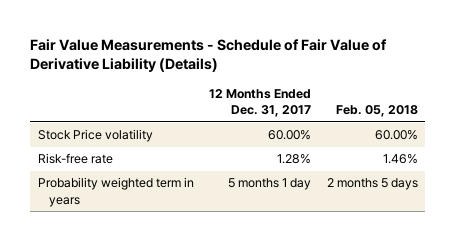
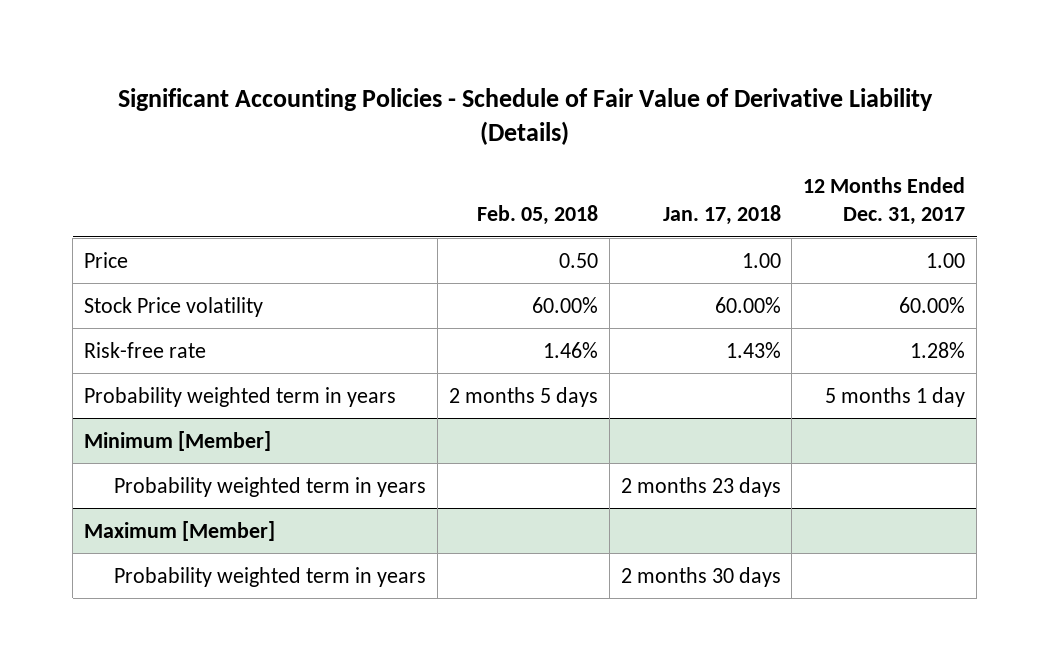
[29,38,387,73] Fair Value Measurements - Schedule of Fair Value of Derivative Liability (Details) -> [117,88,933,146] Significant Accounting Policies - Schedule of Fair Value of Derivative Liability (Details)
none -> [662,205,781,226] Jan. 17, 2018
none -> [84,251,129,268] Price
none -> [84,430,272,451] Minimum [Member]
none -> [114,476,427,497] Probability weighted term in years
none -> [84,520,276,541] Maximum [Member]
none -> [114,566,427,587] Probability weighted term in years

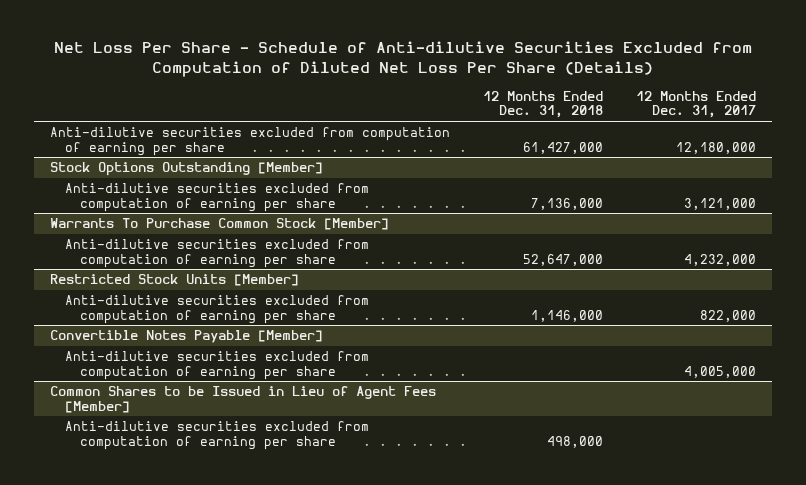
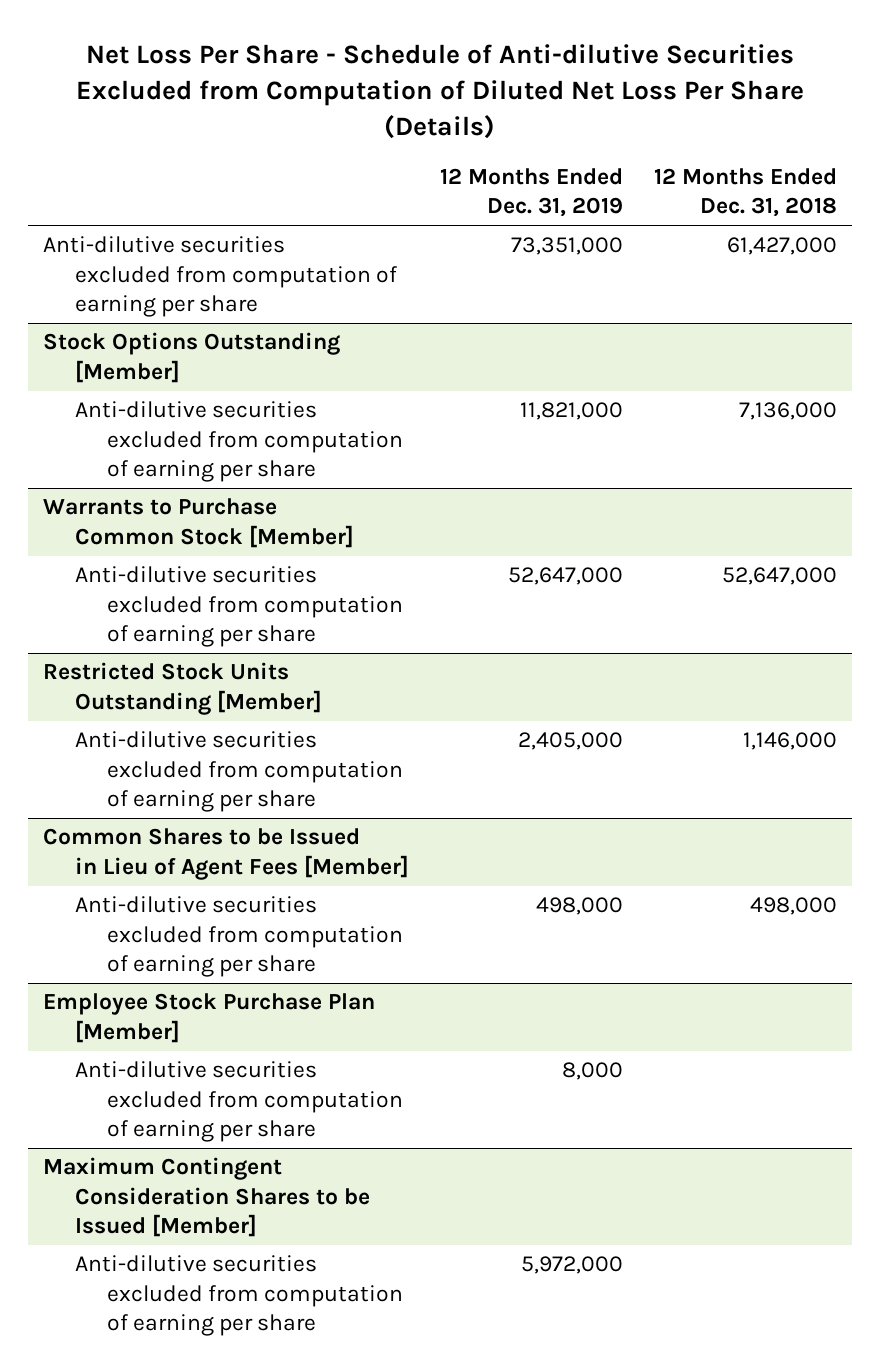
[635,90,756,119] 12 Months Ended Dec. 31, 2017 -> none
none -> [440,167,624,218] 12 Months Ended Dec. 31, 2019
[50,218,390,231] Warrants To Purchase Common Stock [Member] -> [43,498,355,548] Warrants to Purchase Common Stock [Member]
[50,274,300,287] Restricted Stock Units [Member] -> [43,662,323,715] Restricted Stock Units Outstanding [Member]
[50,330,324,344] Convertible Notes Payable [Member] -> none
[65,351,370,380] Anti-dilutive securities excluded from computation of earning per share -> none
none -> [43,993,376,1043] Employee Stock Purchase Plan [Member]
none -> [75,1061,404,1142] Anti-dilutive securities excluded from computation of earning per share
none -> [43,1157,371,1237] Maximum Contingent Consideration Shares to be Issued [Member]
none -> [75,1255,404,1336] Anti-dilutive securities excluded from computation of earning per share

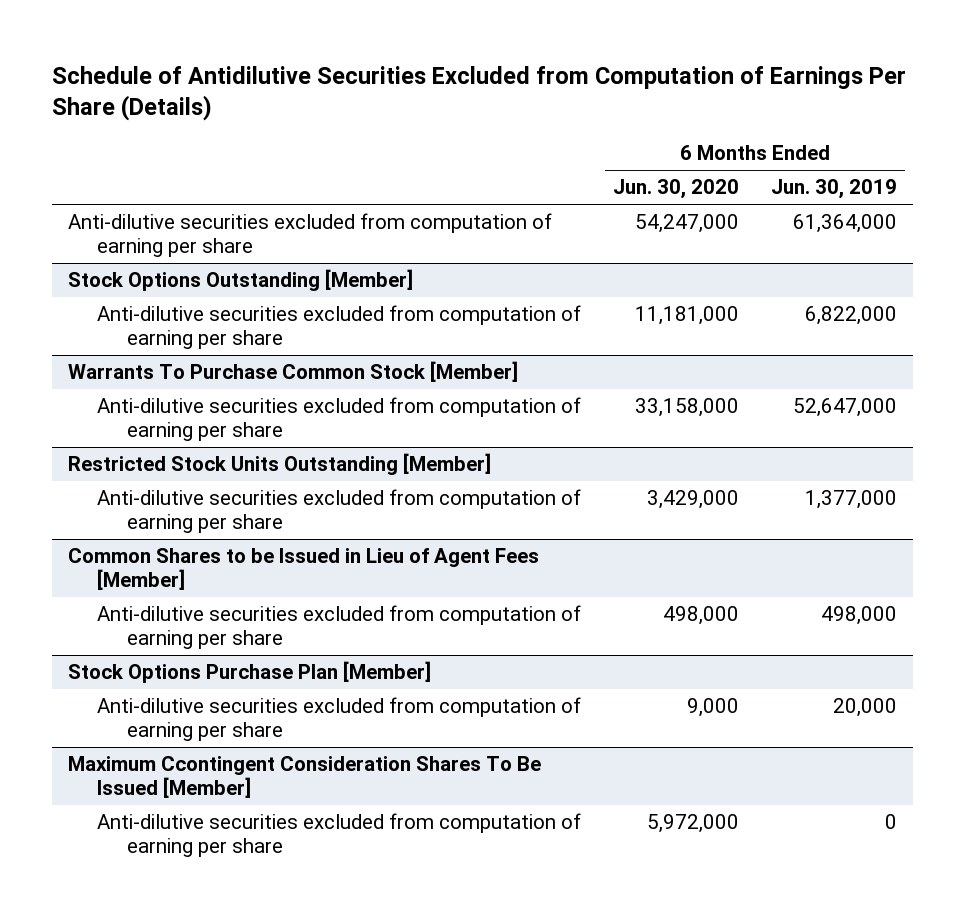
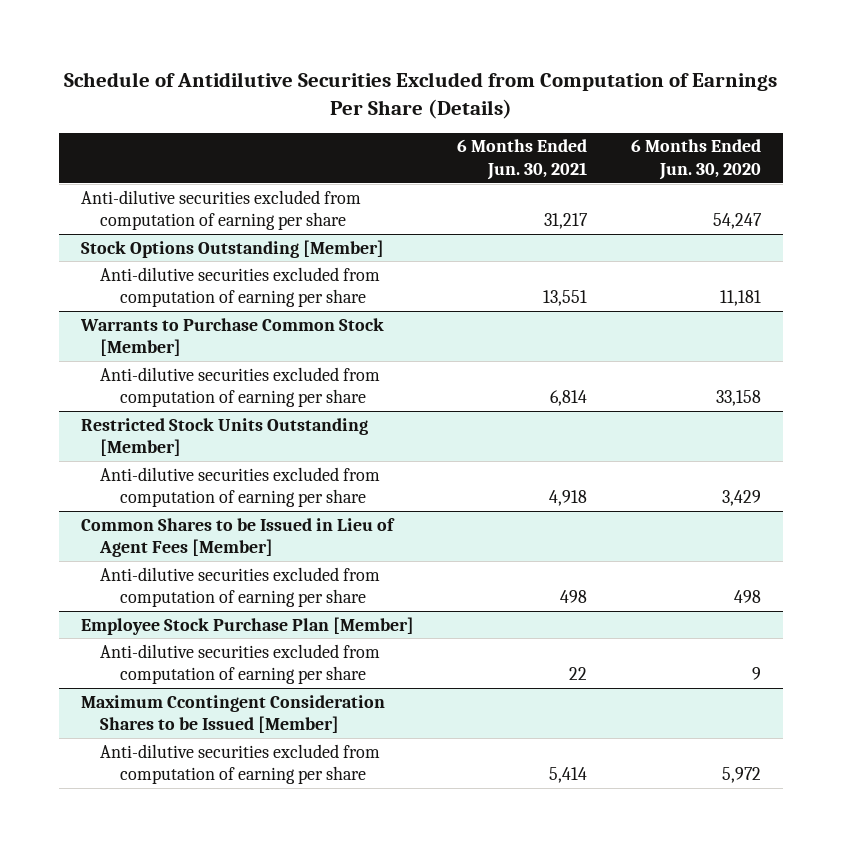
[770,179,897,200] Jun. 30, 2019 -> none
none -> [457,139,588,181] 6 Months Ended Jun. 30, 2021
[635,214,740,234] 54,247,000 -> [712,213,762,230] 54,247
[635,306,740,326] 11,181,000 -> [719,290,761,307] 11,181
[67,361,518,383] Warrants To Purchase Common Stock [Member] -> [79,317,384,357] Warrants to Purchase Common Stock [Member]
[635,398,740,418] 33,158,000 -> [715,390,761,407] 33,158
[647,490,740,510] 3,429,000 -> [721,490,761,507] 3,429
[663,606,740,626] 498,000 -> [733,590,761,604] 498
[67,661,431,684] Stock Options Purchase Plan [Member] -> [80,616,414,635] Employee Stock Purchase Plan [Member]
[687,698,740,718] 9,000 -> [751,667,761,681] 9
[67,756,541,799] Maximum Ccontingent Consideration Shares To Be Issued [Member] -> [80,694,385,734] Maximum Ccontingent Consideration Shares to be Issued [Member]
[647,814,740,834] 5,972,000 -> [721,767,761,784] 5,972

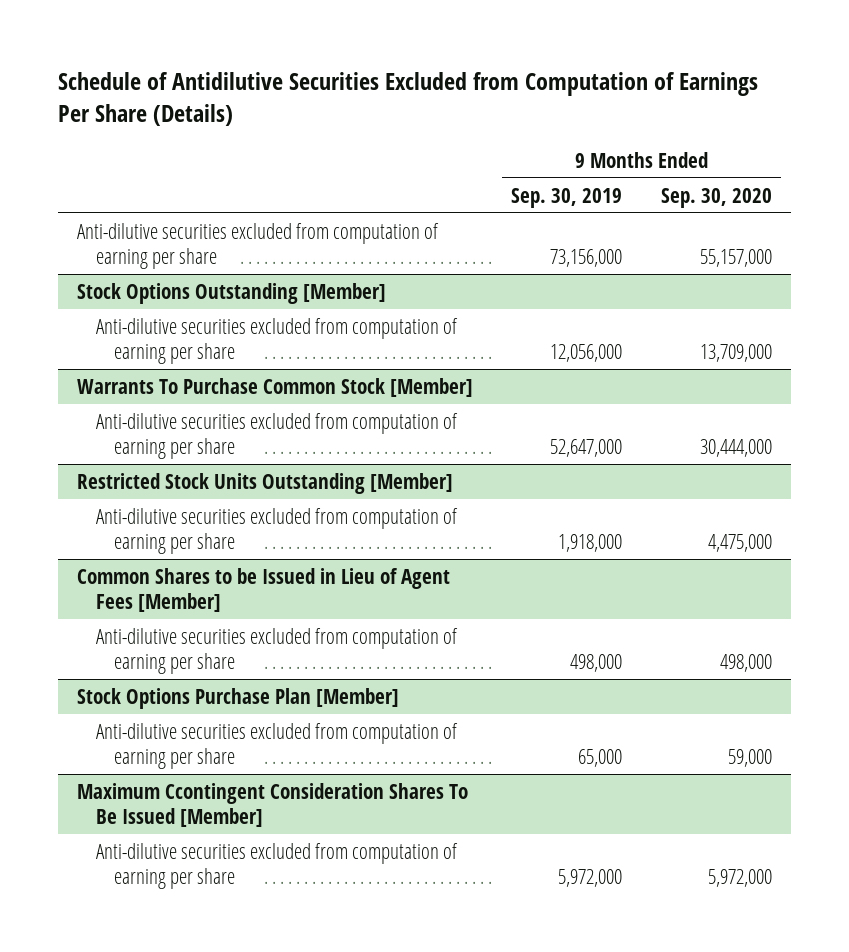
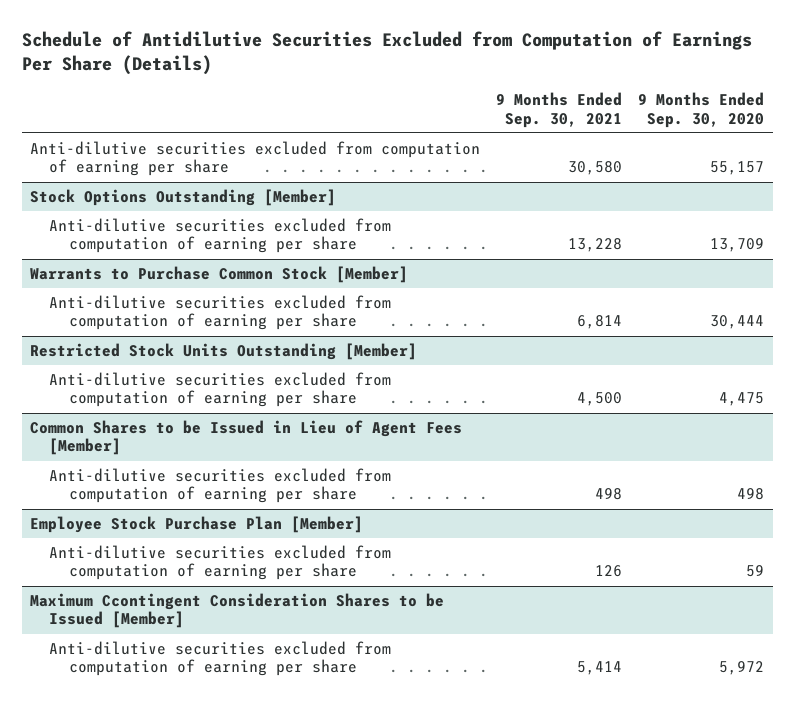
[511,187,623,208] Sep. 30, 2019 -> none
none -> [496,92,623,128] 9 Months Ended Sep. 30, 2021
[699,248,772,267] 55,157,000 -> [710,161,765,176] 55,157
[699,343,772,362] 13,709,000 -> [710,238,765,253] 13,709
[76,377,473,397] Warrants To Purchase Common Stock [Member] -> [29,266,408,284] Warrants to Purchase Common Stock [Member]
[699,438,772,457] 30,444,000 -> [710,315,765,330] 30,444
[707,533,772,552] 4,475,000 -> [719,392,765,407] 4,475
[719,653,772,672] 498,000 -> [737,488,765,501] 498
[76,687,399,709] Stock Options Purchase Plan [Member] -> [29,516,363,534] Employee Stock Purchase Plan [Member]
[727,748,772,767] 59,000 -> [746,565,765,578] 59
[76,782,468,827] Maximum Ccontingent Consideration Shares To Be Issued [Member] -> [29,593,444,629] Maximum Ccontingent Consideration Shares to be Issued [Member]
[707,868,772,887] 5,972,000 -> [719,661,765,676] 5,972

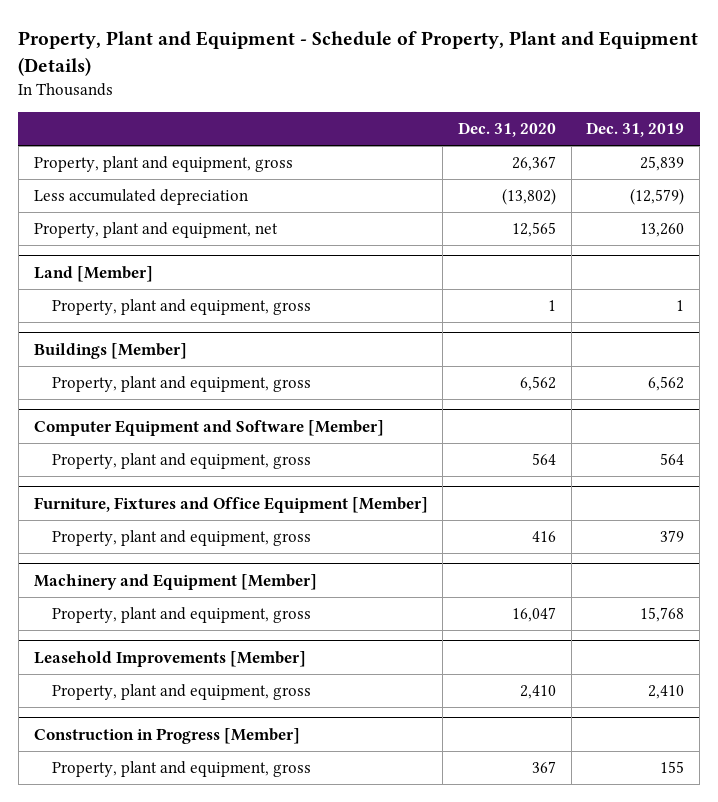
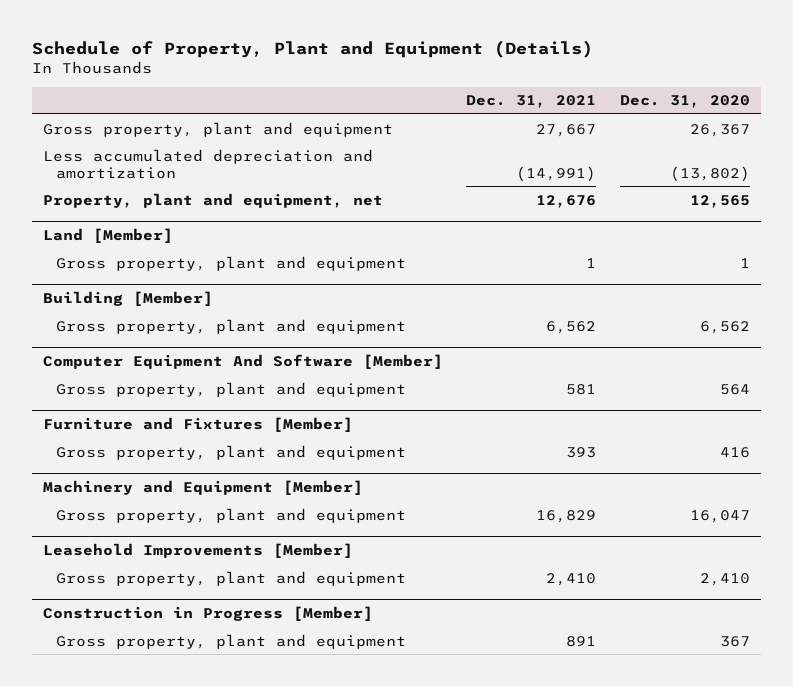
[18,30,699,76] Property, Plant and Equipment - Schedule of Property, Plant and Equipment (Details) -> [31,39,593,58] Schedule of Property, Plant and Equipment (Details)
[586,122,685,138] Dec. 31, 2019 -> none
none -> [466,95,597,109] Dec. 31, 2021
[33,156,293,173] Property, plant and equipment, gross -> [43,121,394,137] Gross property, plant and equipment
[33,189,248,206] Less accumulated depreciation -> [43,148,374,179] Less accumulated depreciation and amortization
[52,299,312,316] Property, plant and equipment, gross -> [56,255,407,271] Gross property, plant and equipment
[33,342,187,359] Buildings [Member] -> [43,291,214,307] Building [Member]
[52,376,312,393] Property, plant and equipment, gross -> [56,318,407,334] Gross property, plant and equipment
[33,419,384,436] Computer Equipment and Software [Member] -> [43,354,444,370] Computer Equipment And Software [Member]
[52,453,312,470] Property, plant and equipment, gross -> [56,381,407,397] Gross property, plant and equipment
[33,496,428,513] Furniture, Fixtures and Office Equipment [Member] -> [43,417,354,433] Furniture and Fixtures [Member]
[52,530,312,547] Property, plant and equipment, gross -> [56,444,407,460] Gross property, plant and equipment
[52,607,312,624] Property, plant and equipment, gross -> [56,507,407,523] Gross property, plant and equipment
[52,684,312,701] Property, plant and equipment, gross -> [56,570,407,586] Gross property, plant and equipment
[52,761,312,778] Property, plant and equipment, gross -> [56,633,407,649] Gross property, plant and equipment

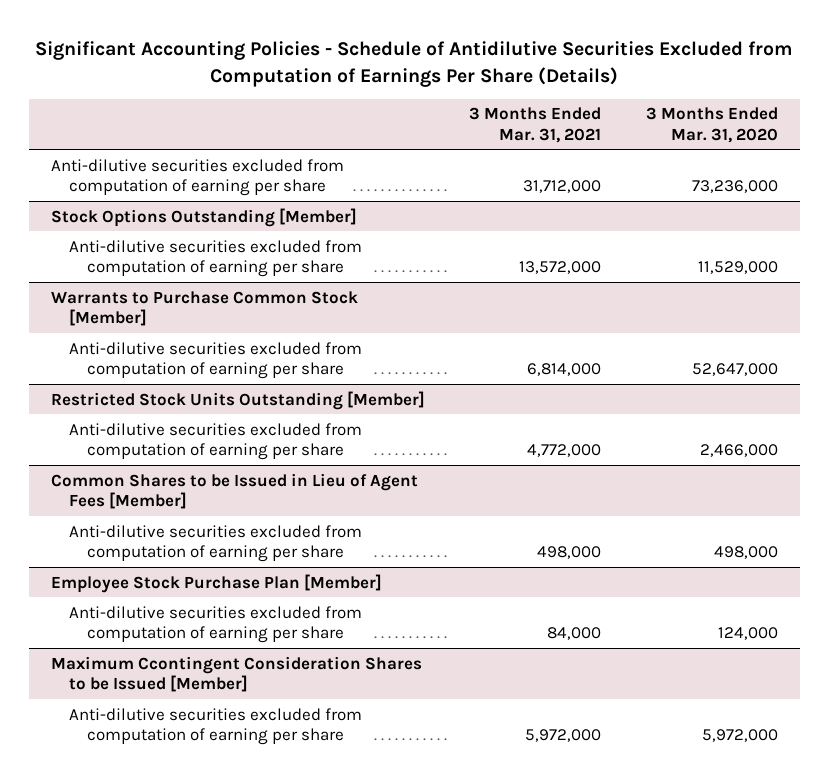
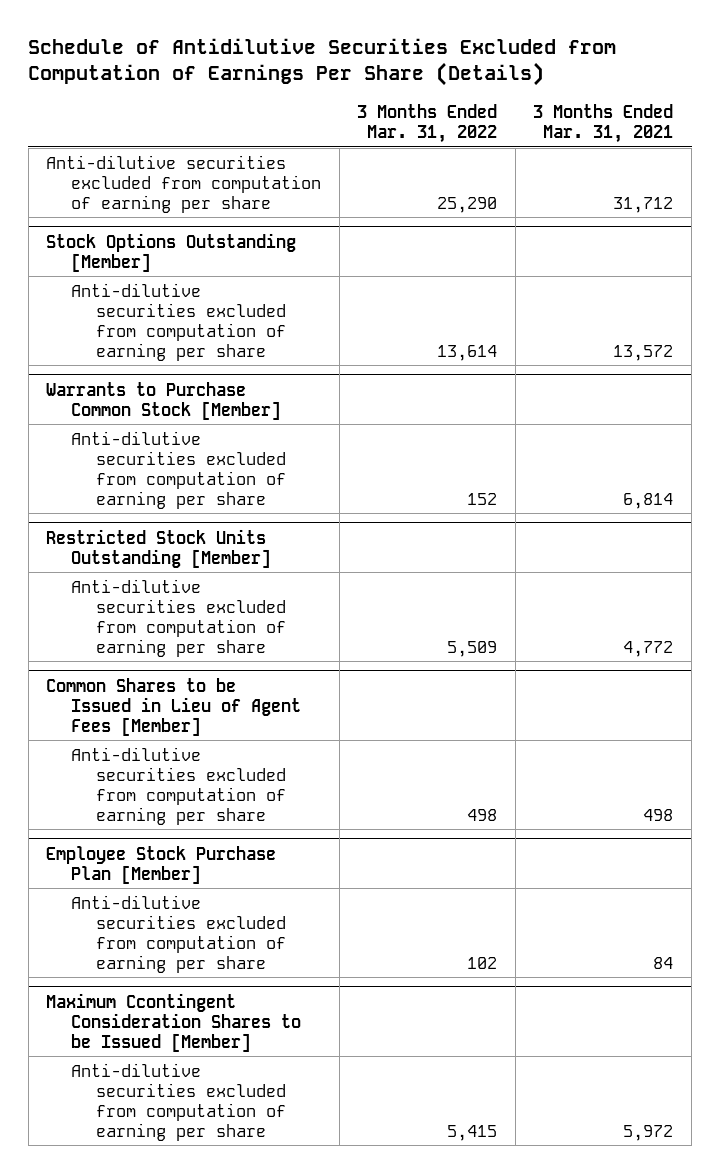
[35,41,794,87] Significant Accounting Policies - Schedule of Antidilutive Securities Excluded from Computation of Earnings Per Share (Details) -> [28,38,617,87] Schedule of Antidilutive Securities Excluded from Computation of Earnings Per Share (Details)
[645,107,778,143] 3 Months Ended Mar. 31, 2020 -> none
none -> [357,103,498,143] 3 Months Ended Mar. 31, 2022
[523,179,602,193] 31,712,000 -> [613,196,674,213] 31,712
[519,260,602,274] 13,572,000 -> [613,344,674,361] 13,572
[527,362,602,376] 6,814,000 -> [623,492,674,509] 6,814
[527,443,602,457] 4,772,000 -> [623,640,674,657] 4,772
[537,545,602,559] 498,000 -> [643,808,674,821] 498
[547,626,602,640] 84,000 -> [653,956,674,969] 84
[525,728,602,742] 5,972,000 -> [623,1124,674,1141] 5,972

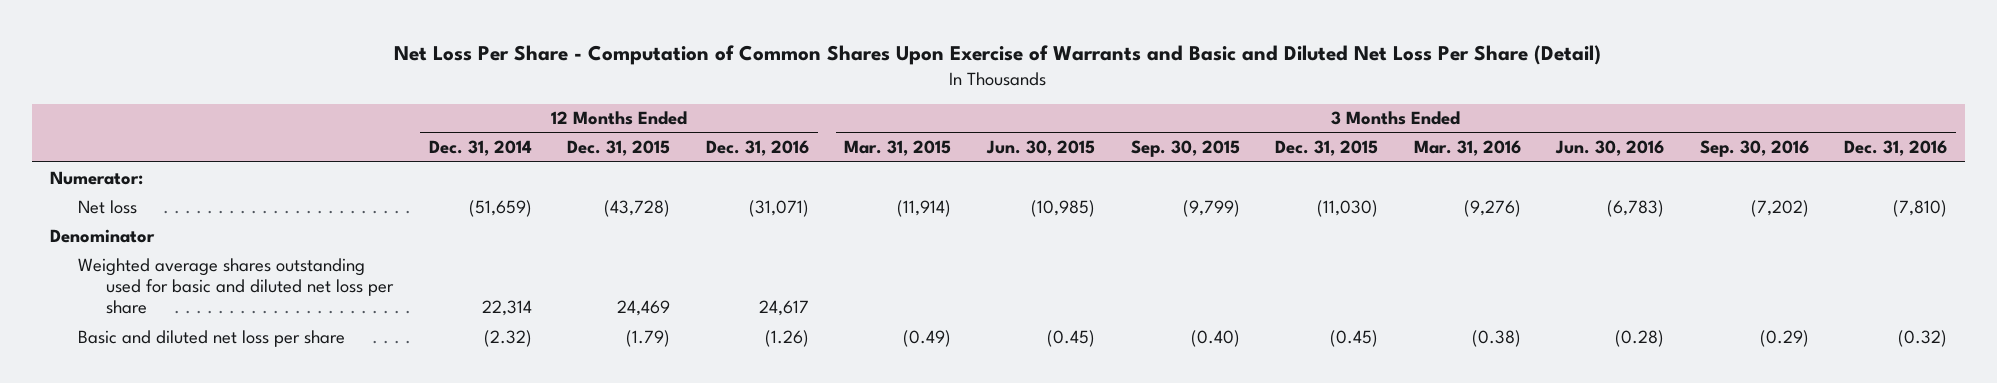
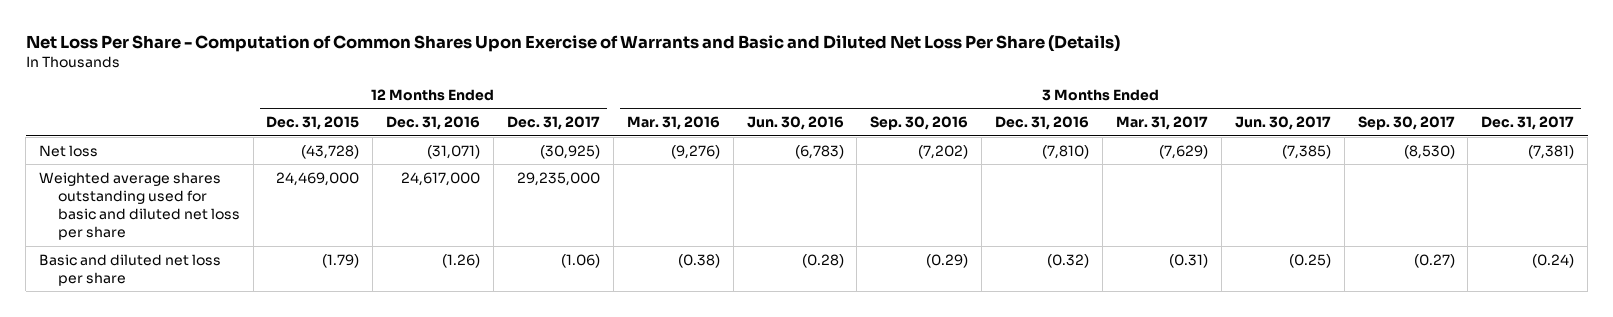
[394,45,1602,66] Net Loss Per Share - Computation of Common Shares Upon Exercise of Warrants and Basic and Diluted Net Loss Per Share (Detail) -> [25,34,1120,52] Net Loss Per Share - Computation of Common Shares Upon Exercise of Warrants and Basic and Diluted Net Loss Per Share (Details)
[428,140,532,157] Dec. 31, 2014 -> none
[844,140,952,157] Mar. 31, 2015 -> none
[985,140,1095,157] Jun. 30, 2015 -> none
[1130,140,1240,158] Sep. 30, 2015 -> none
[1275,140,1379,157] Dec. 31, 2015 -> none
none -> [507,116,601,131] Dec. 31, 2017
none -> [1115,116,1208,131] Mar. 31, 2017
none -> [1234,116,1331,131] Jun. 30, 2017
none -> [1357,116,1455,131] Sep. 30, 2017
none -> [1481,116,1575,131] Dec. 31, 2017
[49,170,143,185] Numerator: -> none
[49,228,155,243] Denominator -> none
[617,300,671,317] 24,469 -> [276,171,360,186] 24,469,000
[758,300,809,317] 24,617 -> [401,171,481,186] 24,617,000

